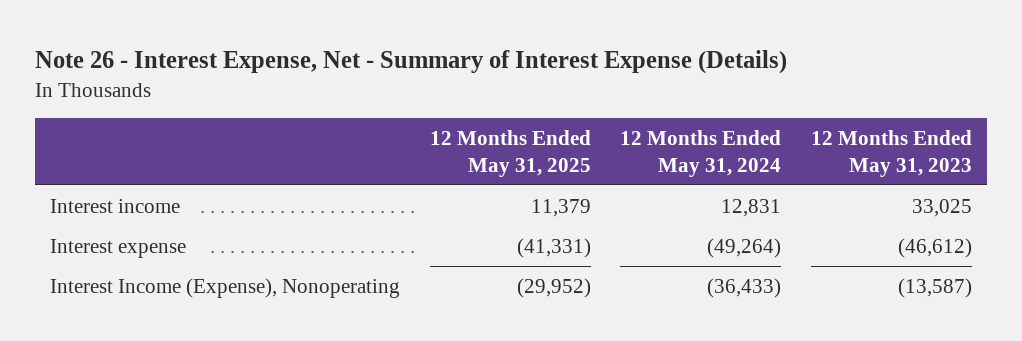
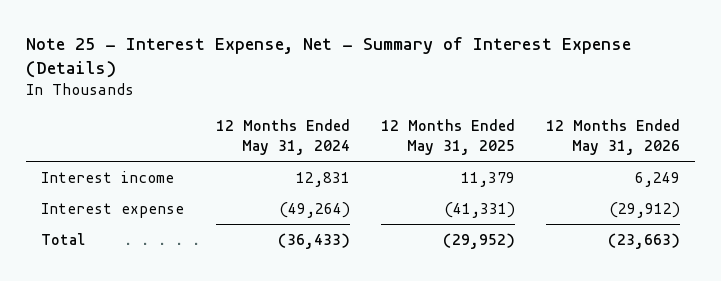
[35,50,788,75] Note 26 - Interest Expense, Net - Summary of Interest Expense (Details) -> [25,36,631,78] Note 25 - Interest Expense, Net - Summary of Interest Expense (Details)
[810,130,972,177] 12 Months Ended May 31, 2023 -> none
none -> [545,119,680,156] 12 Months Ended May 31, 2026
[50,278,401,299] Interest Income (Expense), Nonoperating -> [41,233,86,246] Total

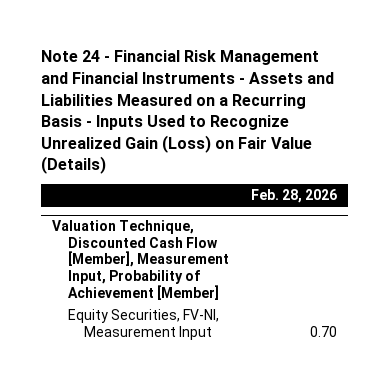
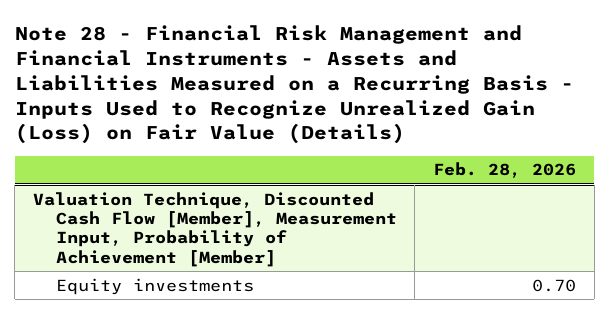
[40,50,334,175] Note 24 - Financial Risk Management and Financial Instruments - Assets and Liabilities Measured on a Recurring Basis - Inputs Used to Recognize Unrealized Gain (Loss) on Fair Value (Details) -> [14,24,574,145] Note 28 - Financial Risk Management and Financial Instruments - Assets and Liabilities Measured on a Recurring Basis - Inputs Used to Recognize Unrealized Gain (Loss) on Fair Value (Details)
[68,308,220,340] Equity Securities, FV-NI, Measurement Input -> [55,277,254,295] Equity investments

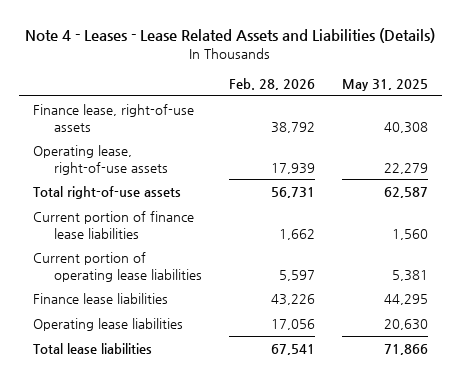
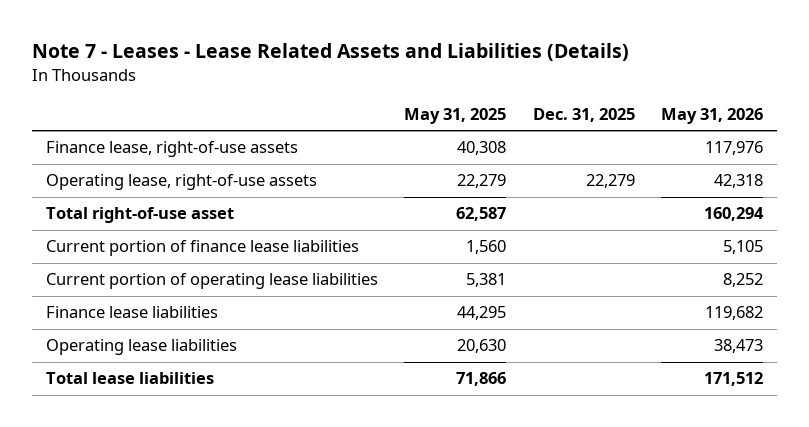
[25,27,436,43] Note 4 - Leases - Lease Related Assets and Liabilities (Details) -> [32,43,630,62] Note 7 - Leases - Lease Related Assets and Liabilities (Details)
[228,77,315,90] Feb. 28, 2026 -> none
none -> [532,108,635,123] Dec. 31, 2025
none -> [661,108,764,125] May 31, 2026
[32,185,181,199] Total right-of-use assets -> [45,207,234,224] Total right-of-use asset

